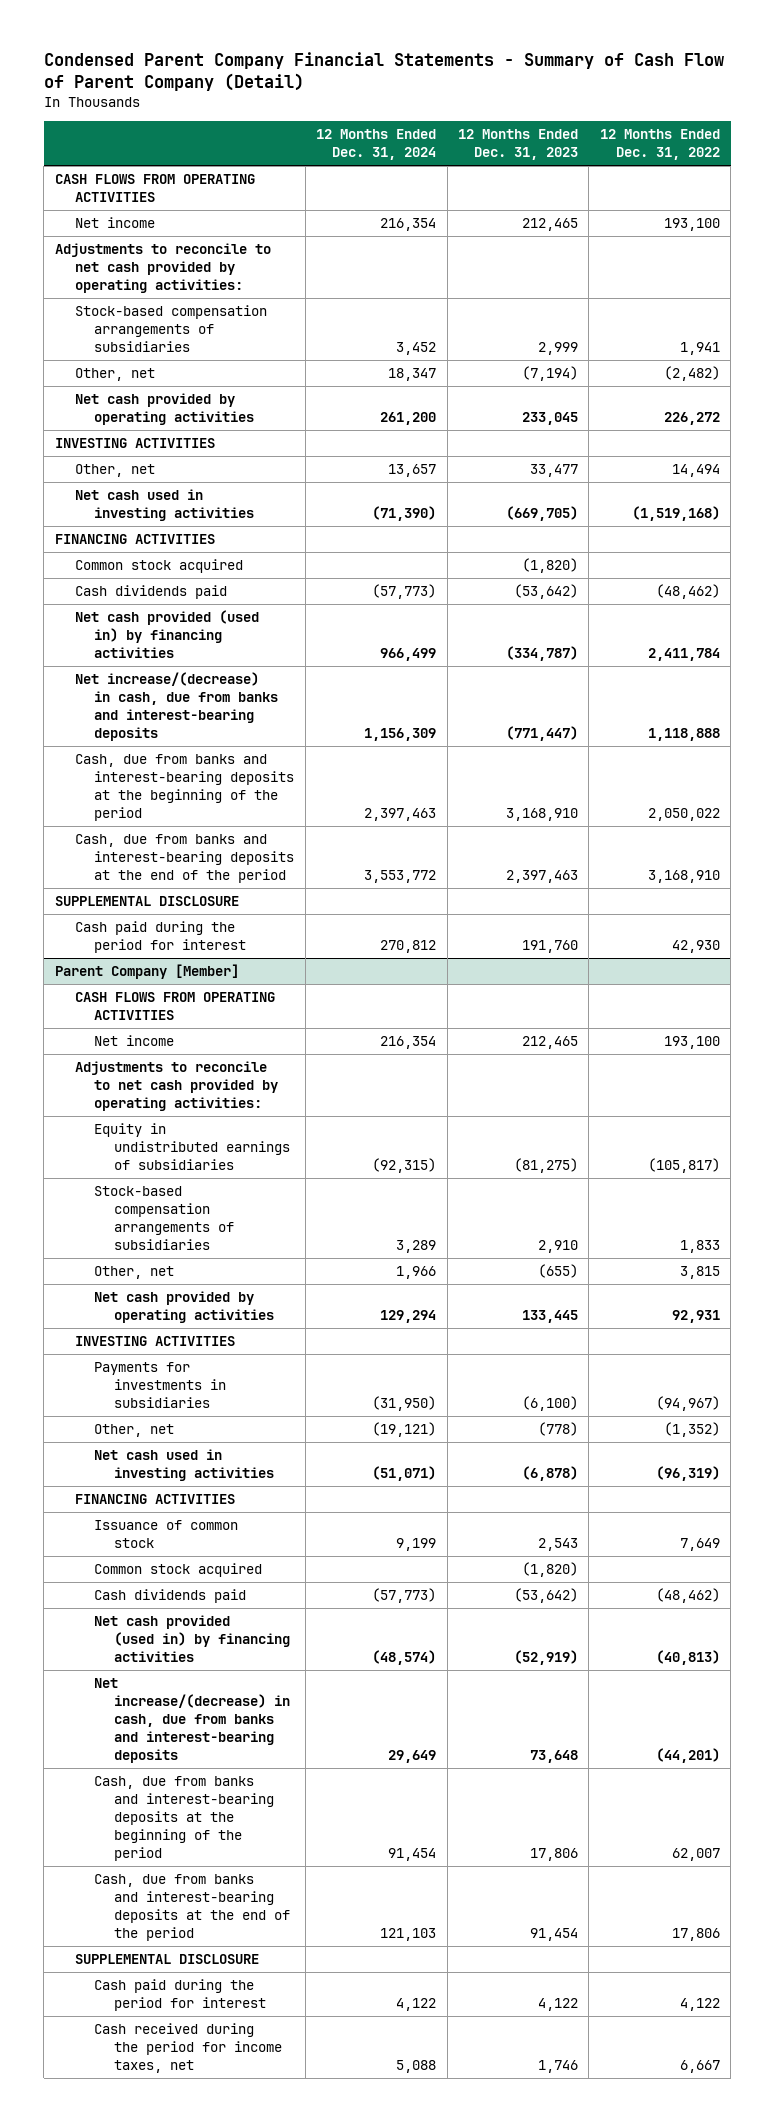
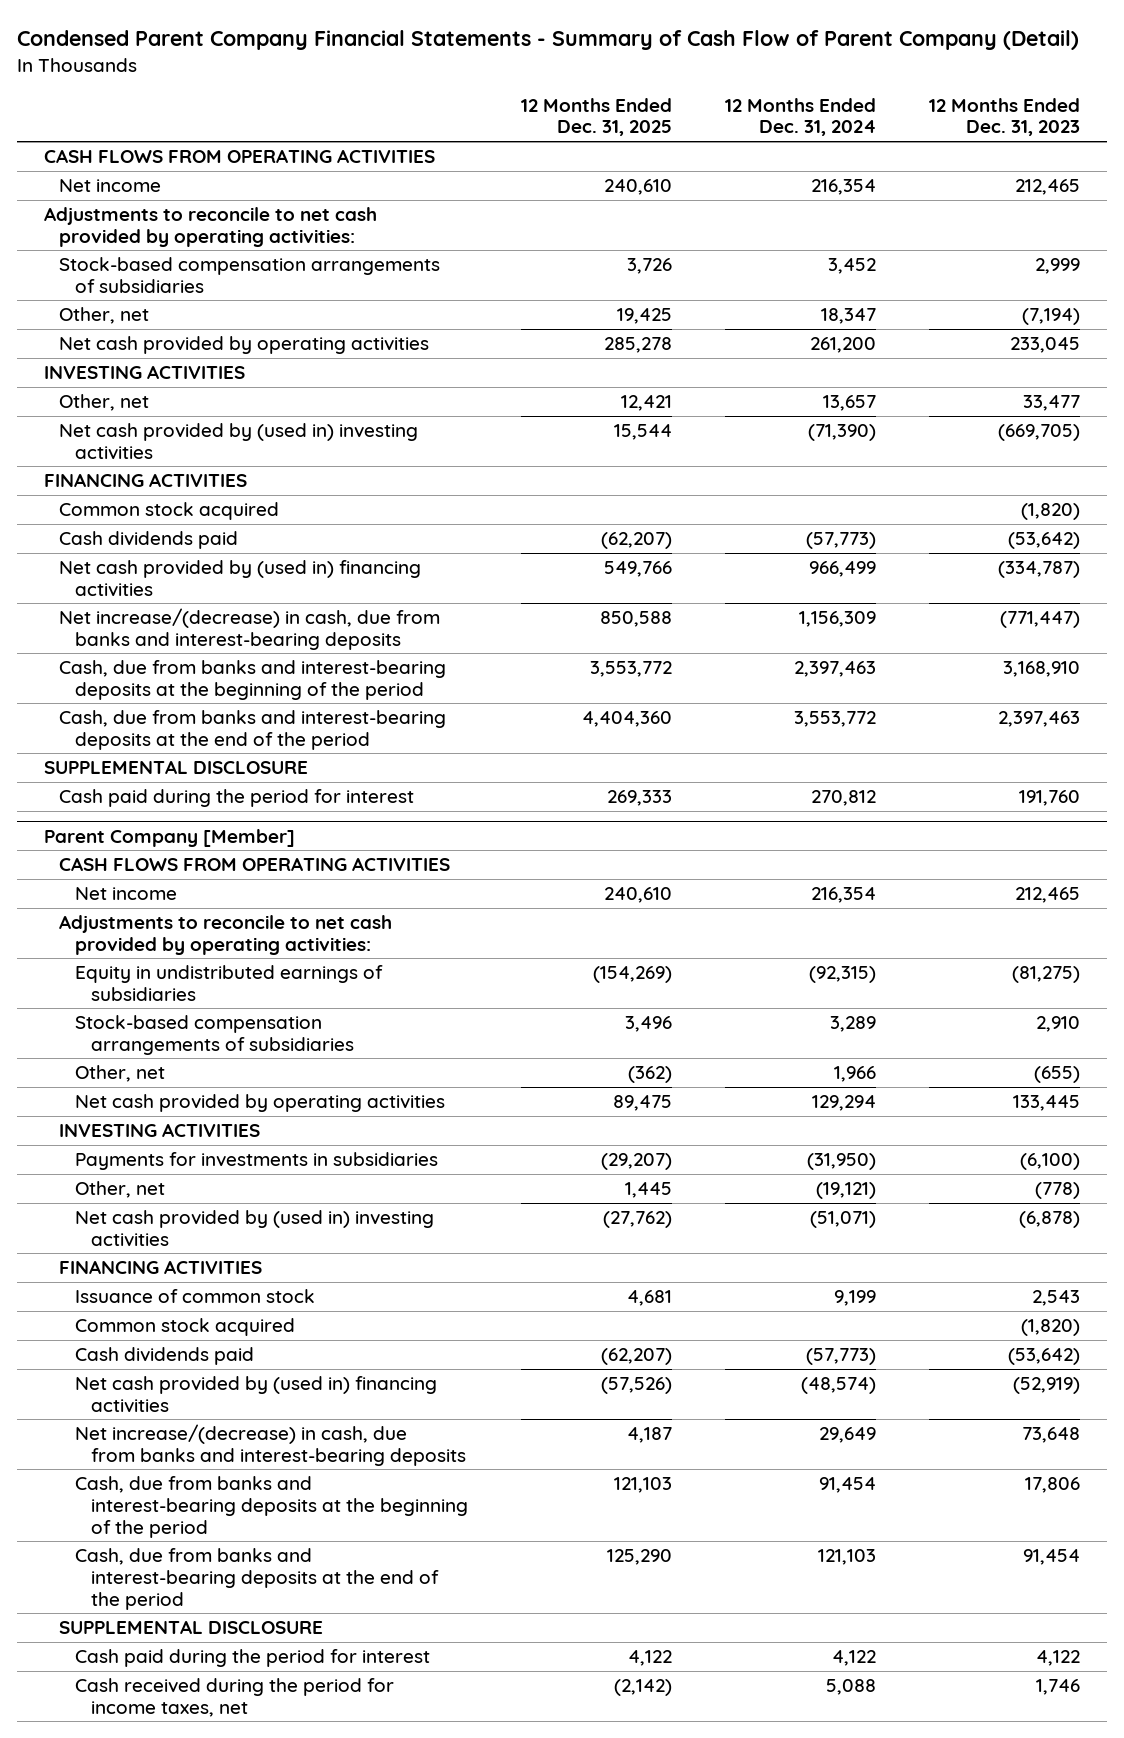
[599,129,720,161] 12 Months Ended Dec. 31, 2022 -> none
none -> [521,97,673,137] 12 Months Ended Dec. 31, 2025
[74,489,255,522] Net cash used in investing activities -> [59,422,419,460] Net cash provided by (used in) investing activities
[74,610,259,659] Net cash provided (used in) by financing activities -> [59,559,422,597] Net cash provided by (used in) financing activities
[94,1449,275,1482] Net cash used in investing activities -> [75,1209,435,1247] Net cash provided by (used in) investing activities
[94,1615,291,1663] Net cash provided (used in) by financing activities -> [75,1375,438,1413] Net cash provided by (used in) financing activities

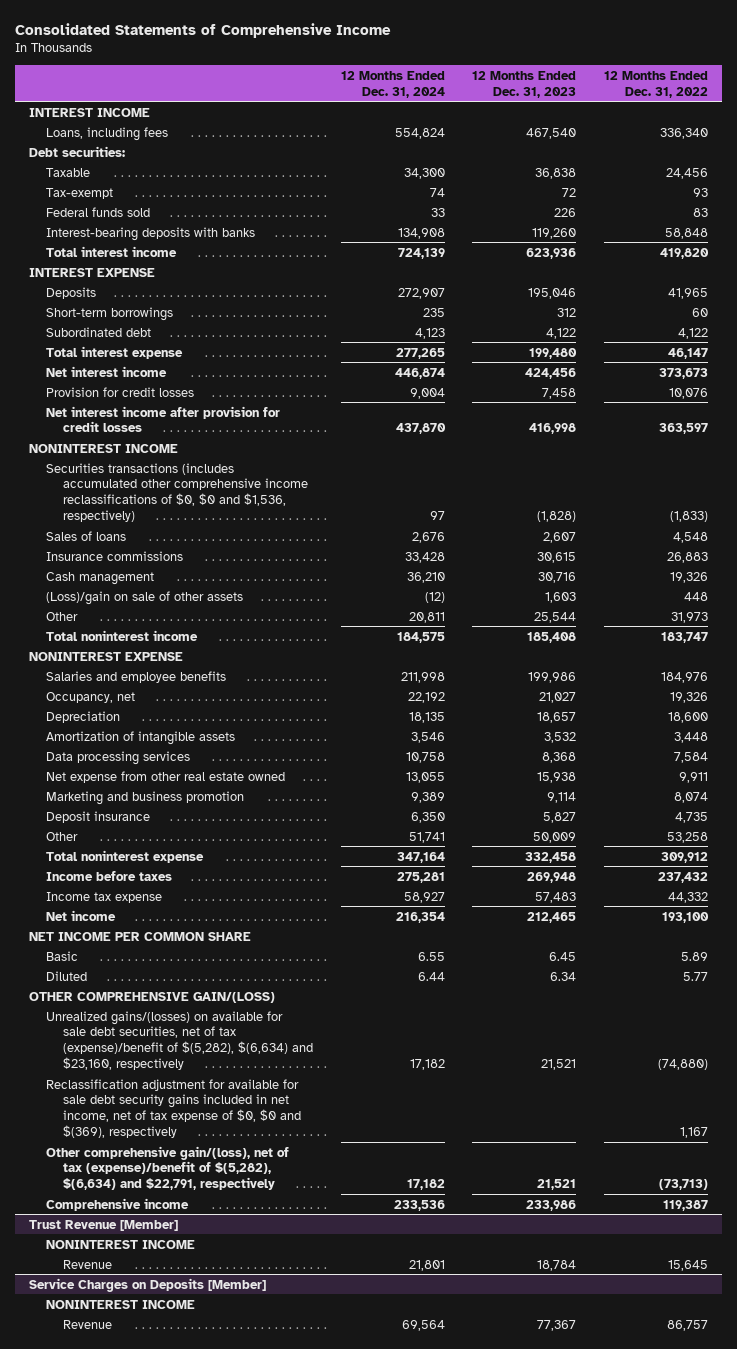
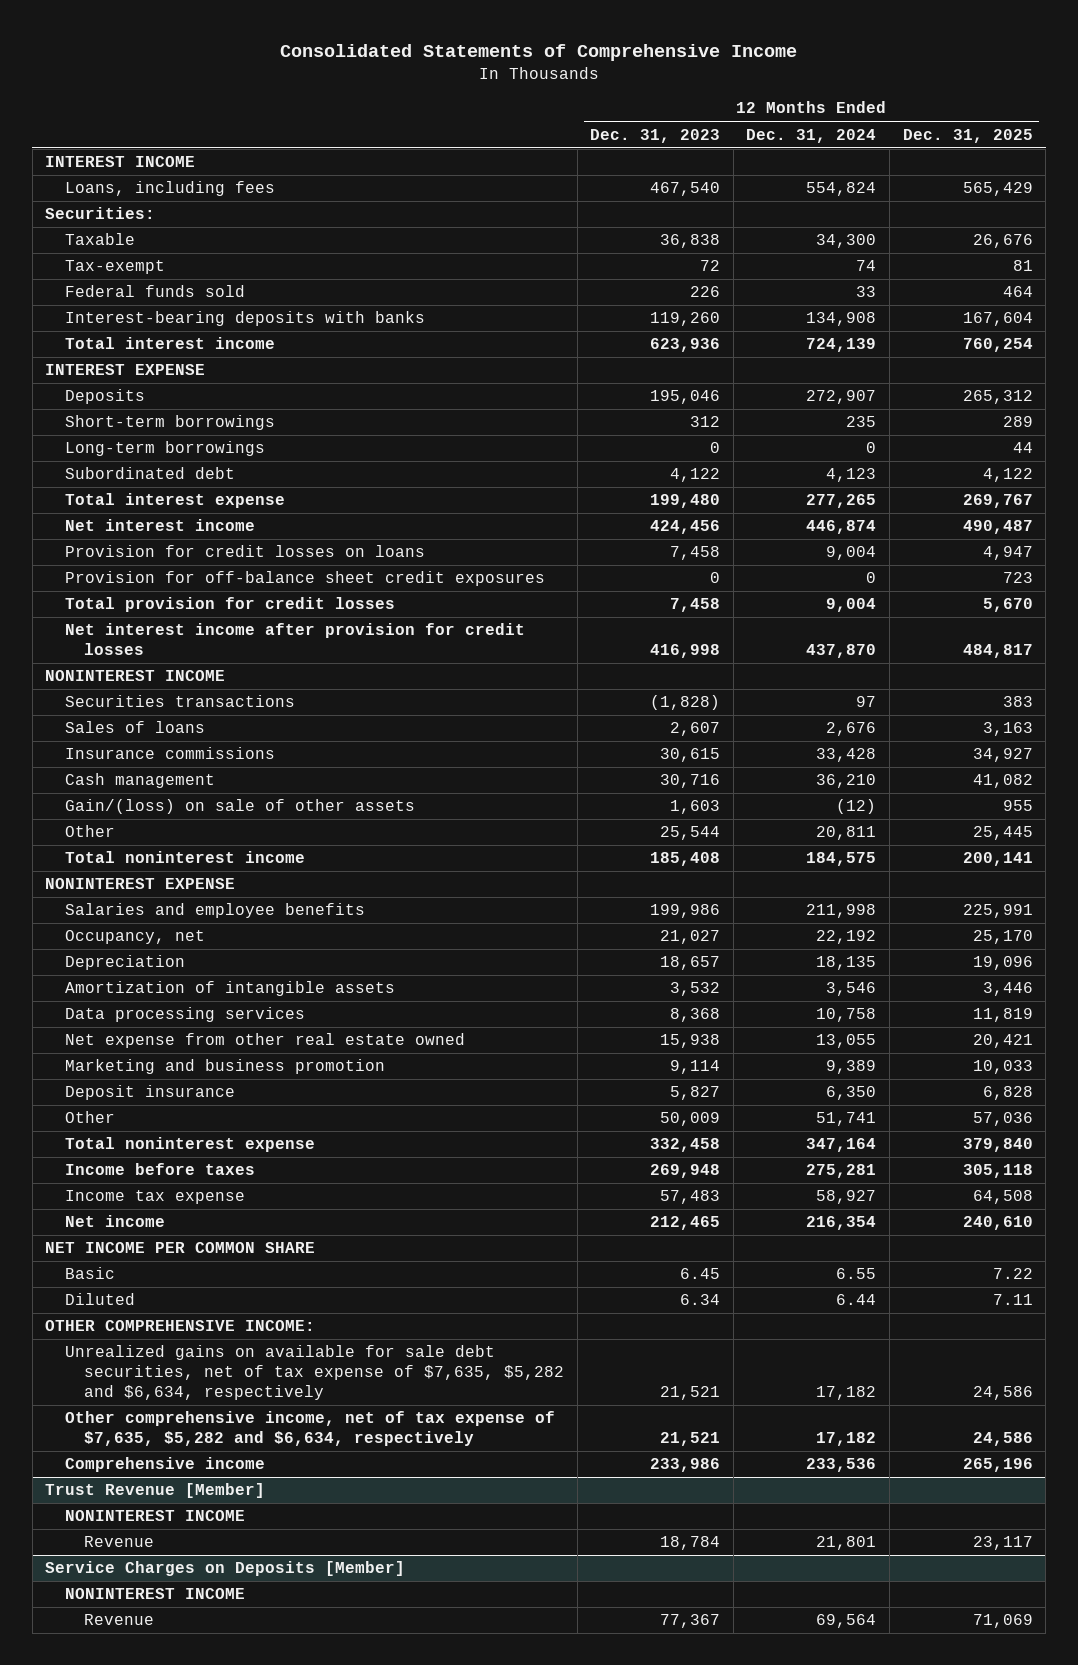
[604,70,709,98] 12 Months Ended Dec. 31, 2022 -> none
none -> [902,128,1033,143] Dec. 31, 2025
[28,145,125,157] Debt securities: -> [45,207,156,220] Securities:
none -> [64,441,265,457] Long-term borrowings
[45,386,194,397] Provision for credit losses -> [64,545,425,558] Provision for credit losses on loans
none -> [64,571,545,587] Provision for off-balance sheet credit exposures
none -> [64,597,395,613] Total provision for credit losses
[45,462,309,523] Securities transactions (includes accumulated other comprehensive income reclassifications of $0, $0 and $1,536, respectively) -> [64,695,295,708] Securities transactions
[45,590,243,605] (Loss)/gain on sale of other assets -> [64,799,415,815] Gain/(loss) on sale of other assets
[45,1078,302,1139] Reclassification adjustment for available for sale debt security gains included in net income, net of tax expense of $0, $0 and $(369), respectively -> none
[28,991,275,1003] OTHER COMPREHENSIVE GAIN/(LOSS) -> [45,1320,316,1332] OTHER COMPREHENSIVE INCOME:
[45,1010,314,1071] Unrealized gains/(losses) on available for sale debt securities, net of tax (expense)/benefit of $(5,282), $(6,634) and $23,160, respectively -> [64,1345,565,1400] Unrealized gains on available for sale debt securities, net of tax expense of $7,635, $5,282 and $6,634, respectively
[45,1145,289,1191] Other comprehensive gain/(loss), net of tax (expense)/benefit of $(5,282), $(6,634) and $22,791, respectively -> [64,1411,555,1447] Other comprehensive income, net of tax expense of $7,635, $5,282 and $6,634, respectively

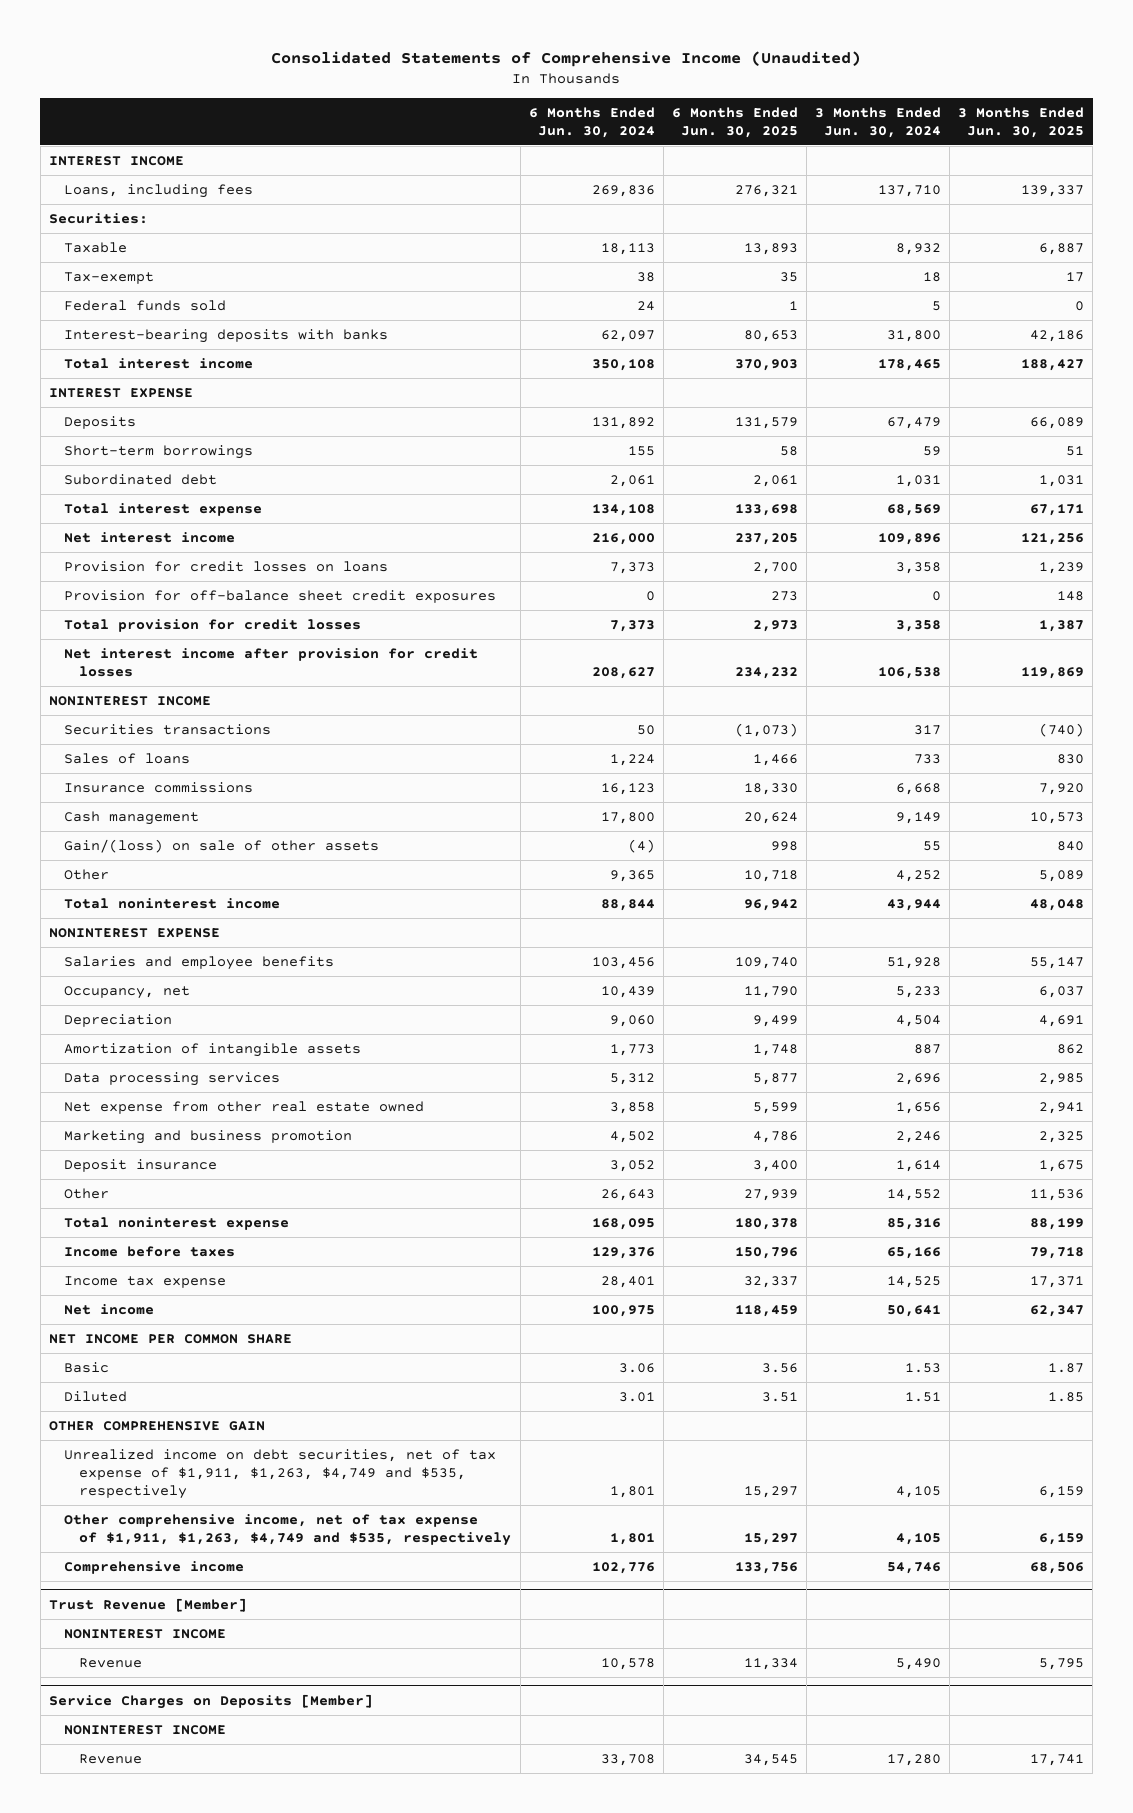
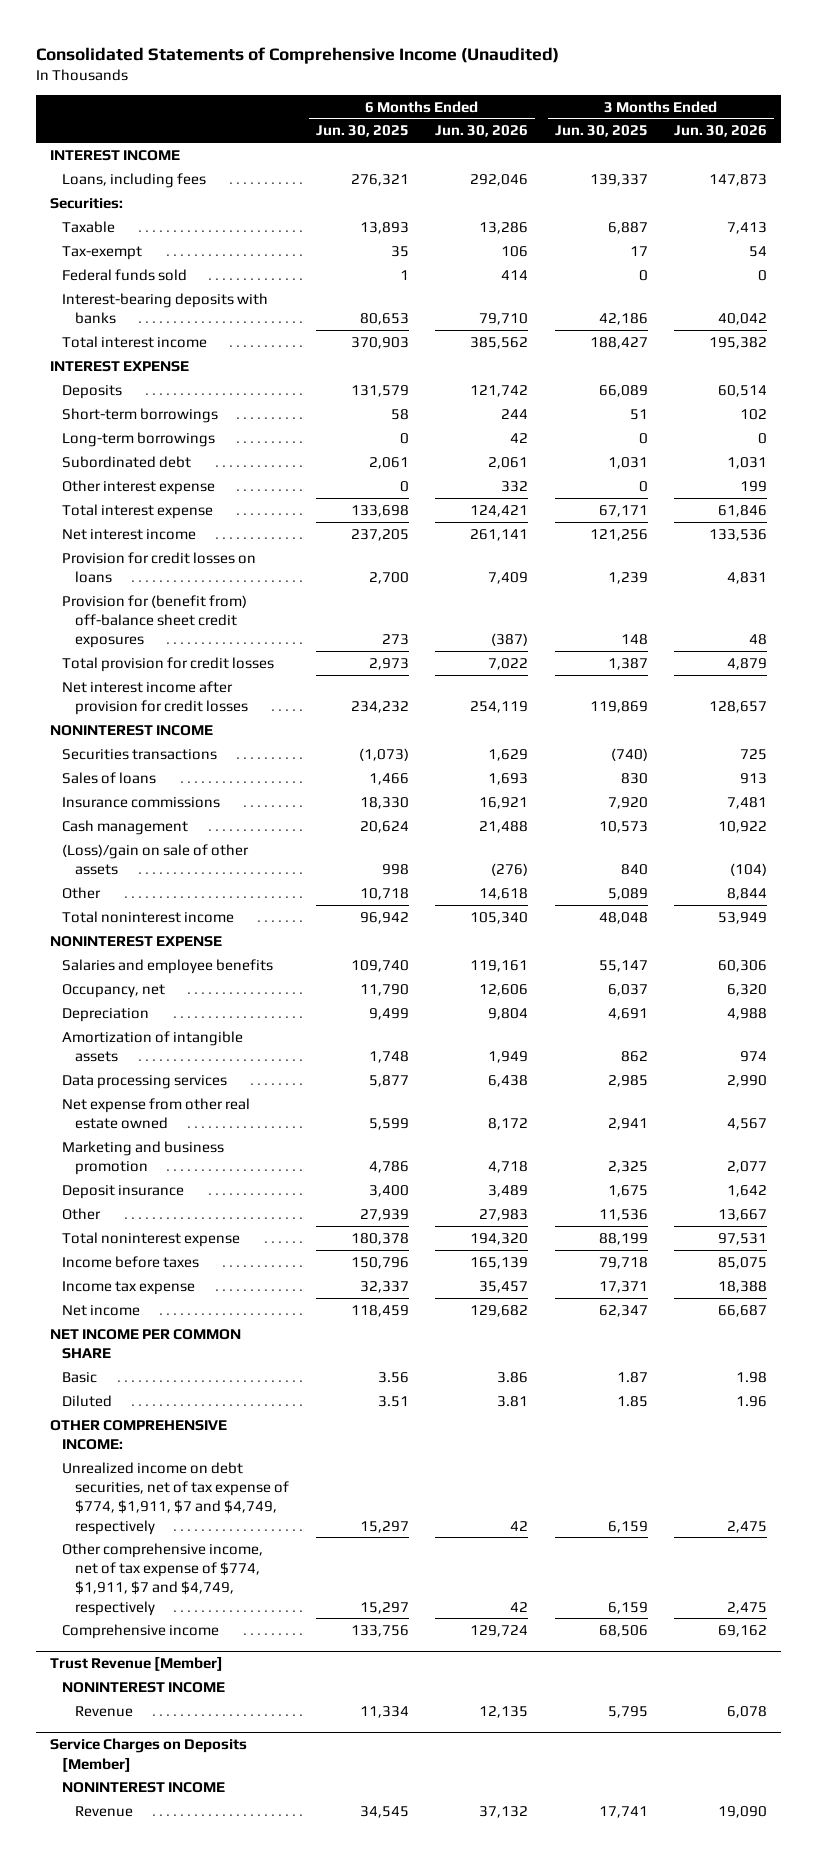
[528,106,655,138] 6 Months Ended Jun. 30, 2024 -> none
[814,106,941,138] 3 Months Ended Jun. 30, 2024 -> none
none -> [435,125,529,138] Jun. 30, 2026
none -> [674,125,768,138] Jun. 30, 2026
none -> [62,431,216,447] Long-term borrowings
none -> [62,479,216,495] Other interest expense
[64,589,497,603] Provision for off-balance sheet credit exposures -> [62,594,248,649] Provision for (benefit from) off-balance sheet credit exposures
[64,838,380,853] Gain/(loss) on sale of other assets -> [62,843,250,875] (Loss)/gain on sale of other assets
[48,1420,265,1431] OTHER COMPREHENSIVE GAIN -> [49,1419,227,1450] OTHER COMPREHENSIVE INCOME:
[64,1448,497,1499] Unrealized income on debt securities, net of tax expense of $1,911, $1,263, $4,749 and $535, respectively -> [62,1461,290,1535] Unrealized income on debt securities, net of tax expense of $774, $1,911, $7 and $4,749, respectively
[64,1513,512,1546] Other comprehensive income, net of tax expense of $1,911, $1,263, $4,749 and $535, respectively -> [62,1542,264,1616] Other comprehensive income, net of tax expense of $774, $1,911, $7 and $4,749, respectively

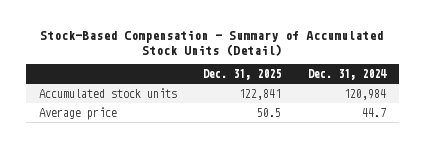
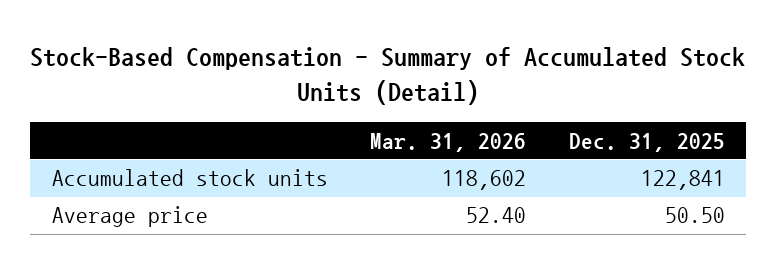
[307,68,387,80] Dec. 31, 2024 -> none
none -> [370,132,527,152] Mar. 31, 2026
[257,107,282,117] 50.5 -> [665,207,726,224] 50.50

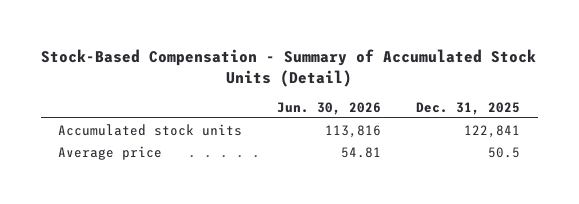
[370,132,527,152] Mar. 31, 2026 -> none
none -> [277,101,382,115] Jun. 30, 2026
[665,207,726,224] 50.50 -> [488,146,521,158] 50.5

